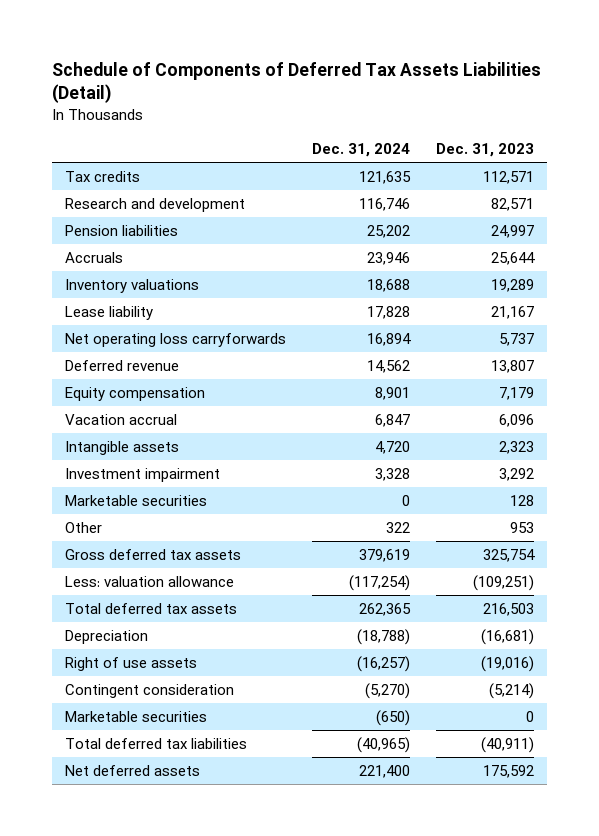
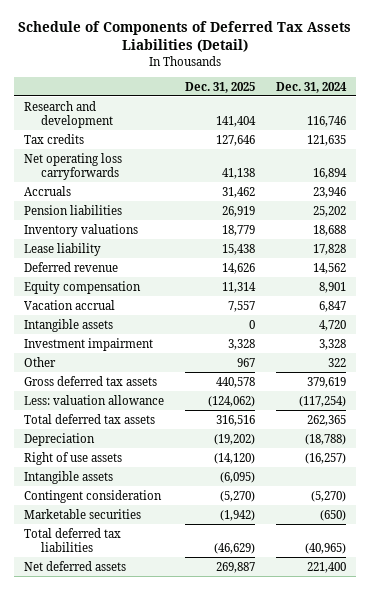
[436,142,535,157] Dec. 31, 2023 -> none
none -> [184,81,255,93] Dec. 31, 2025
[64,170,140,182] Tax credits -> [23,133,84,144] Tax credits
[64,332,286,347] Net operating loss carryforwards -> [23,152,122,180] Net operating loss carryforwards
[64,224,178,236] Pension liabilities -> [23,204,122,215] Pension liabilities
[64,494,207,506] Marketable securities -> none
none -> [23,470,113,484] Intangible assets

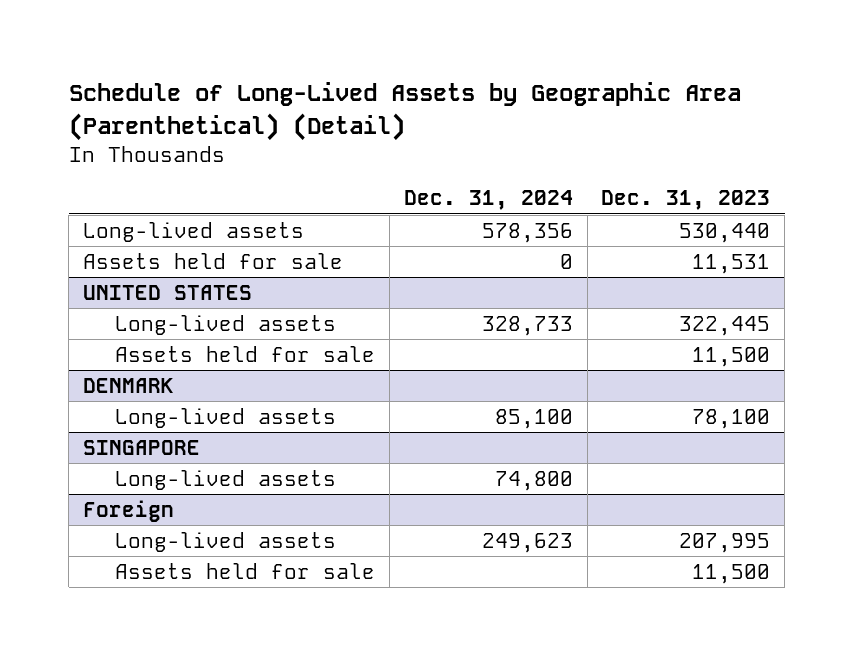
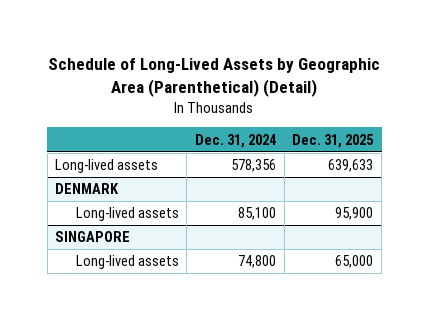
[601,190,771,211] Dec. 31, 2023 -> none
none -> [292,133,375,148] Dec. 31, 2025
[83,252,344,269] Assets held for sale -> none
[83,284,253,300] UNITED STATES -> none
[115,314,337,335] Long-lived assets -> none
[115,345,376,362] Assets held for sale -> none
[83,499,175,522] Foreign -> none
[115,531,337,552] Long-lived assets -> none
[115,562,376,579] Assets held for sale -> none

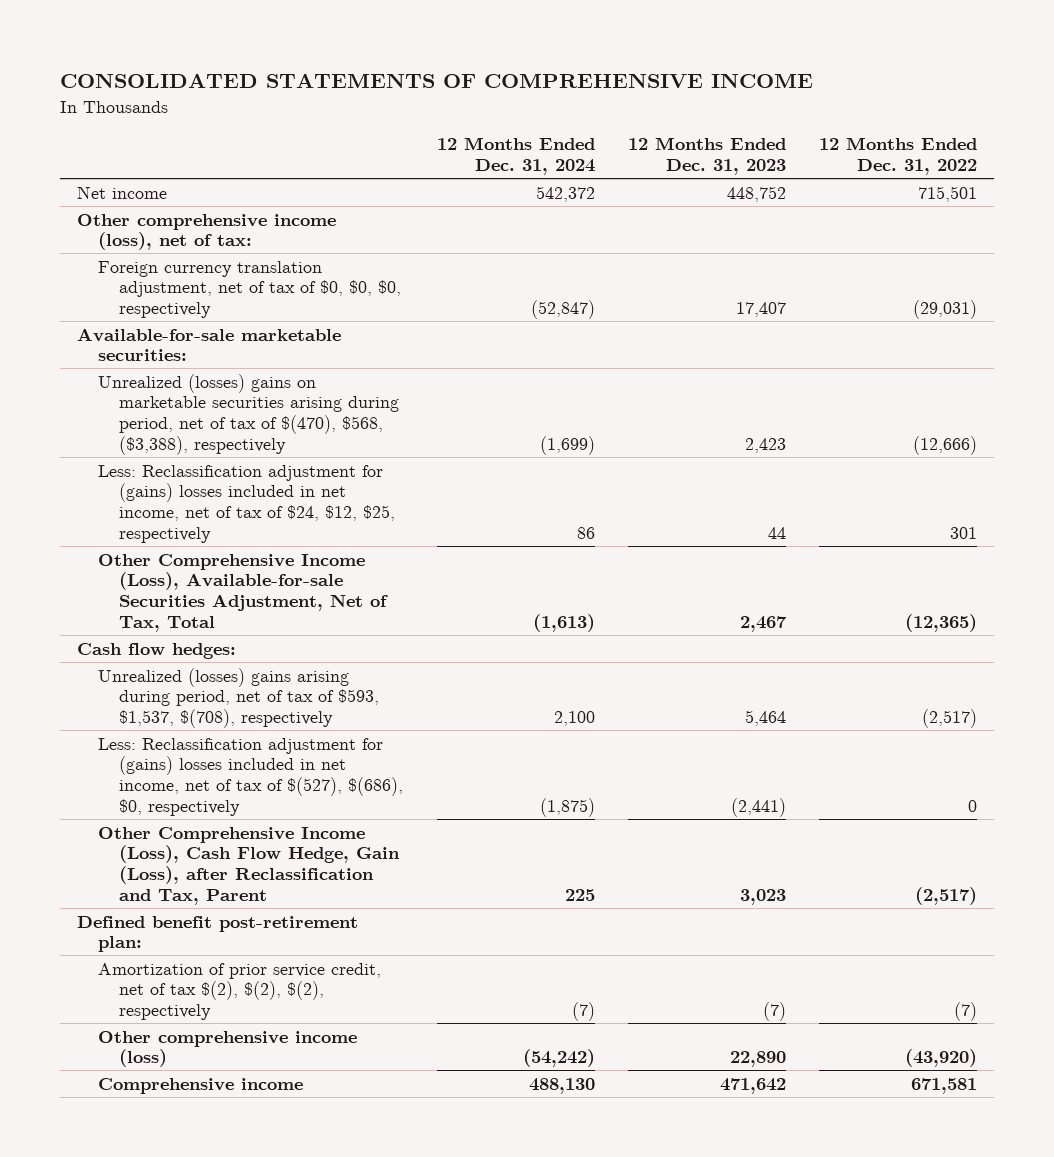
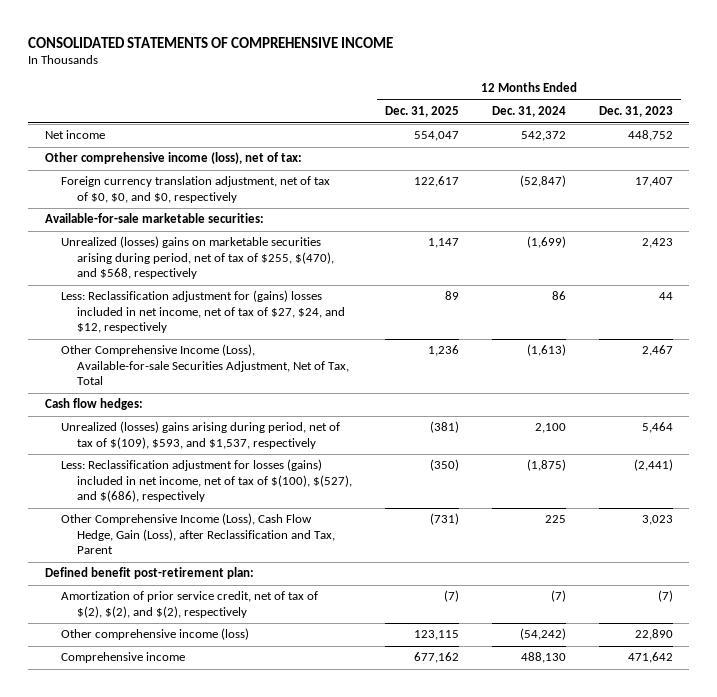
[819,137,978,176] 12 Months Ended Dec. 31, 2022 -> none
none -> [384,106,459,118] Dec. 31, 2025
[98,260,402,319] Foreign currency translation adjustment, net of tax of $0, $0, $0, respectively -> [60,176,330,203] Foreign currency translation adjustment, net of tax of $0, $0, and $0, respectively
[98,373,400,455] Unrealized (losses) gains on marketable securities arising during period, net of tax of $(470), $568, ($3,388), respectively -> [60,236,334,280] Unrealized (losses) gains on marketable securities arising during period, net of tax of $255, $(470), and $568, respectively
[98,464,396,543] Less: Reclassification adjustment for (gains) losses included in net income, net of tax of $24, $12, $25, respectively -> [60,290,345,334] Less: Reclassification adjustment for (gains) losses included in net income, net of tax of $27, $24, and $12, respectively
[98,667,380,729] Unrealized (losses) gains arising during period, net of tax of $593, $1,537, $(708), respectively -> [60,421,340,449] Unrealized (losses) gains arising during period, net of tax of $(109), $593, and $1,537, respectively
[98,737,404,816] Less: Reclassification adjustment for (gains) losses included in net income, net of tax of $(527), $(686), $0, respectively -> [60,459,352,503] Less: Reclassification adjustment for losses (gains) included in net income, net of tax of $(100), $(527), and $(686), respectively
[98,962,382,1021] Amortization of prior service credit, net of tax $(2), $(2), $(2), respectively -> [60,591,318,618] Amortization of prior service credit, net of tax of $(2), $(2), and $(2), respectively

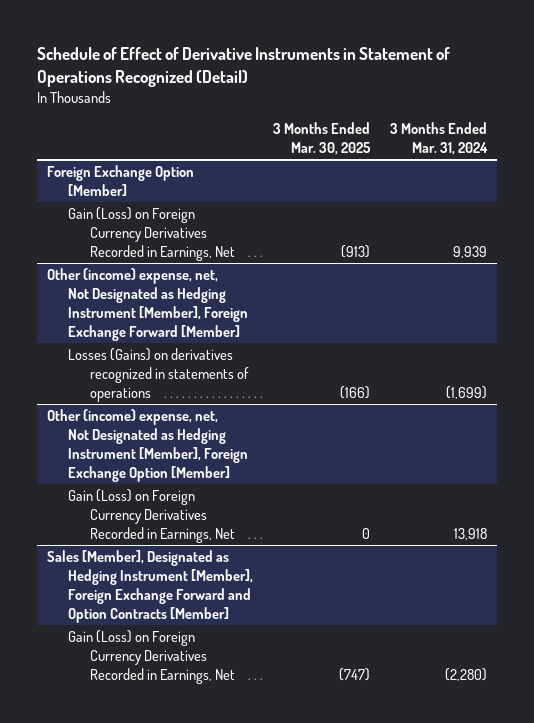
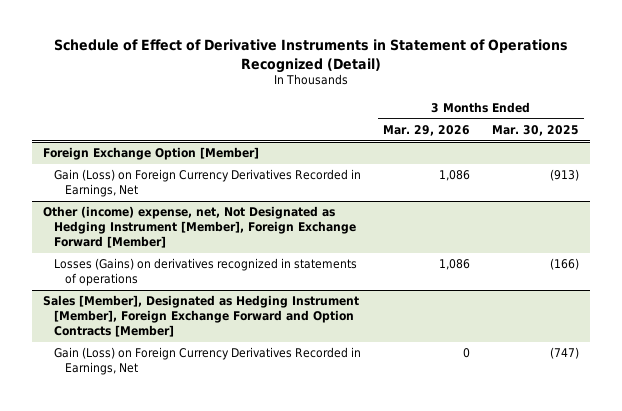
[389,122,488,156] 3 Months Ended Mar. 31, 2024 -> none
none -> [383,124,471,136] Mar. 29, 2026
[46,408,249,483] Other (income) expense, net, Not Designated as Hedging Instrument [Member], Foreign Exchange Option [Member] -> none
[68,488,235,544] Gain (Loss) on Foreign Currency Derivatives Recorded in Earnings, Net -> none

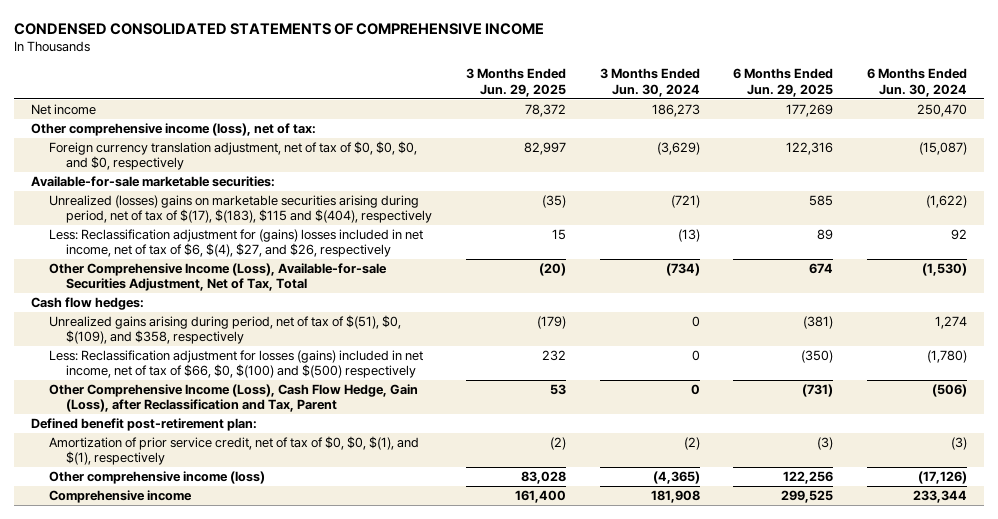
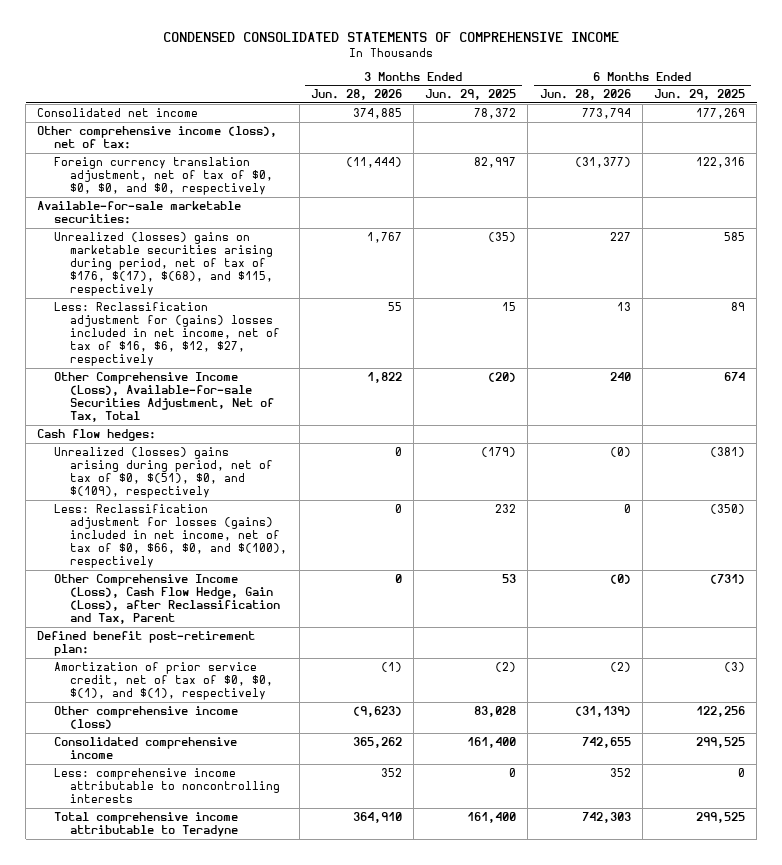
[599,68,700,97] 3 Months Ended Jun. 30, 2024 -> none
[866,68,967,97] 6 Months Ended Jun. 30, 2024 -> none
none -> [310,89,402,101] Jun. 28, 2026
none -> [539,89,631,101] Jun. 28, 2026
[30,103,96,115] Net income -> [37,107,199,117] Consolidated net income
[48,194,433,224] Unrealized (losses) gains on marketable securities arising during period, net of tax of $(17), $(183), $115 and $(404), respectively -> [53,231,274,296] Unrealized (losses) gains on marketable securities arising during period, net of tax of $176, $(17), $(68), and $115, respectively
[48,228,423,258] Less: Reclassification adjustment for (gains) losses included in net income, net of tax of $6, $(4), $27, and $26, respectively -> [53,301,281,366] Less: Reclassification adjustment for (gains) losses included in net income, net of tax of $16, $6, $12, $27, respectively
[48,314,401,345] Unrealized gains arising during period, net of tax of $(51), $0, $(109), and $358, respectively -> [53,446,274,498] Unrealized (losses) gains arising during period, net of tax of $0, $(51), $0, and $(109), respectively
[48,349,423,379] Less: Reclassification adjustment for losses (gains) included in net income, net of tax of $66, $0, $(100) and $(500) respectively -> [53,503,288,568] Less: Reclassification adjustment for losses (gains) included in net income, net of tax of $0, $66, $0, and $(100), respectively
none -> [53,736,237,759] Consolidated comprehensive income
none -> [53,767,281,803] Less: comprehensive income attributable to noncontrolling interests
[48,489,192,503] Comprehensive income -> [53,811,239,837] Total comprehensive income attributable to Teradyne

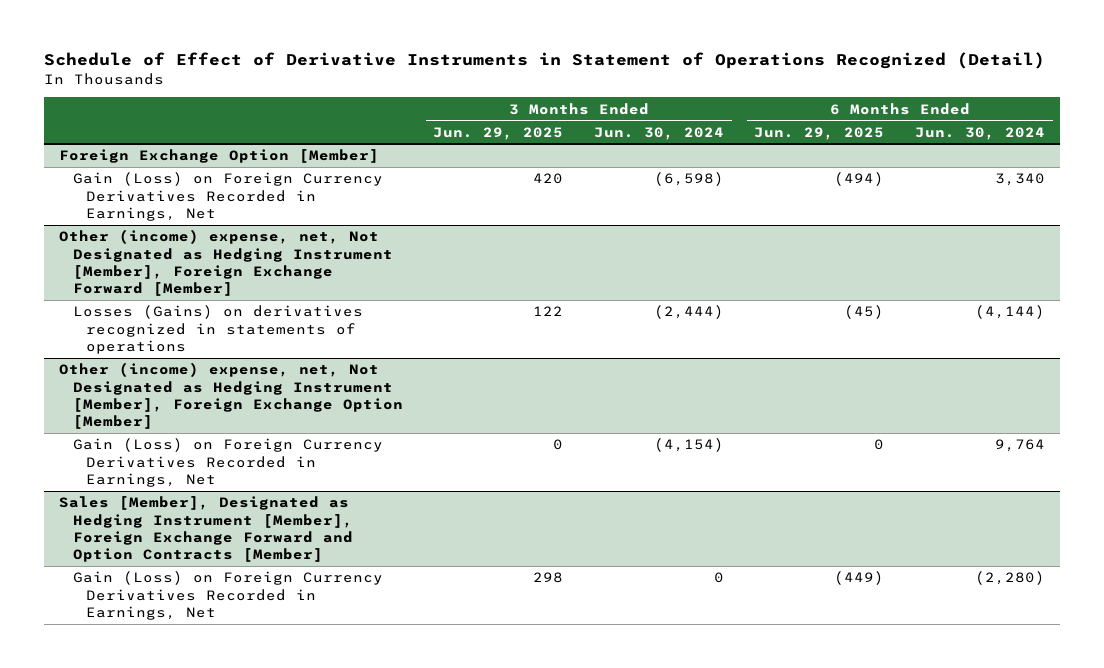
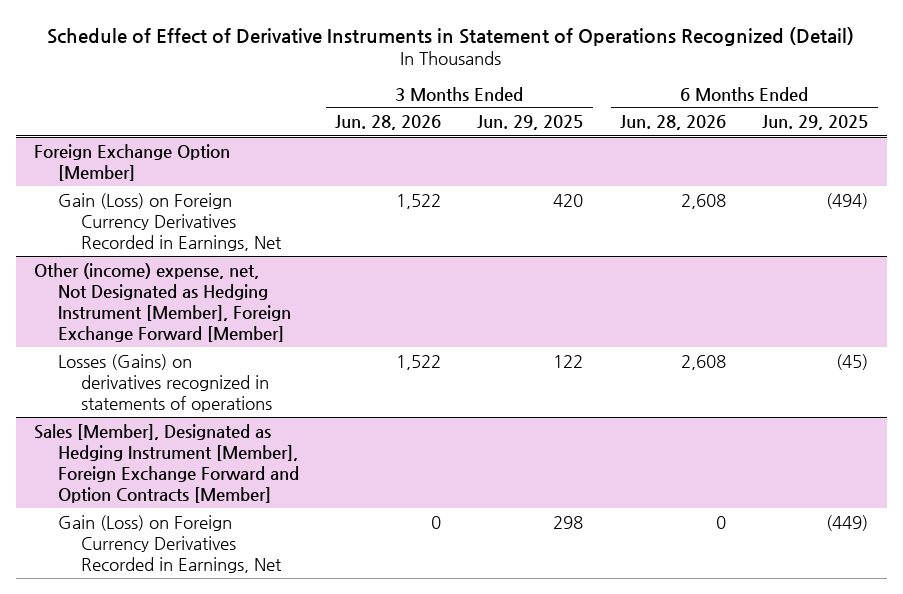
[593,126,724,140] Jun. 30, 2024 -> none
[914,126,1045,140] Jun. 30, 2024 -> none
none -> [335,115,442,131] Jun. 28, 2026
none -> [619,115,726,131] Jun. 28, 2026
[59,362,403,430] Other (income) expense, net, Not Designated as Hedging Instrument [Member], Foreign Exchange Option [Member] -> none
[72,438,383,488] Gain (Loss) on Foreign Currency Derivatives Recorded in Earnings, Net -> none

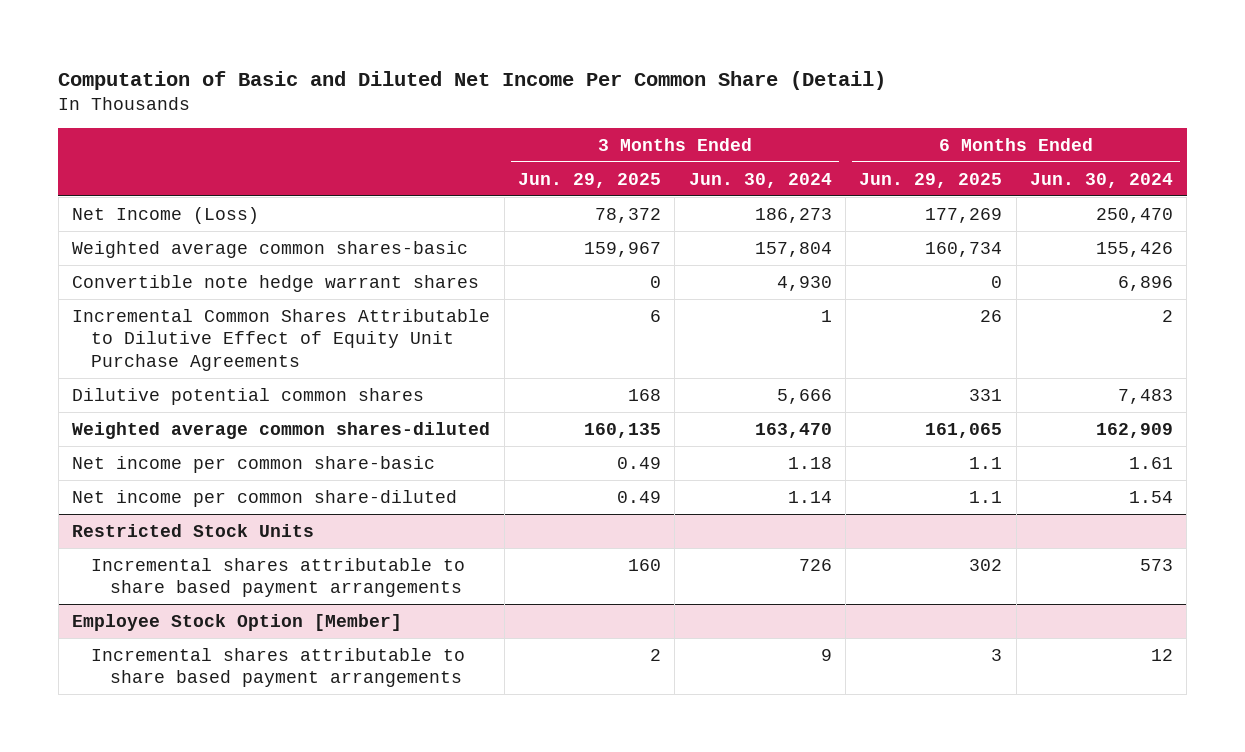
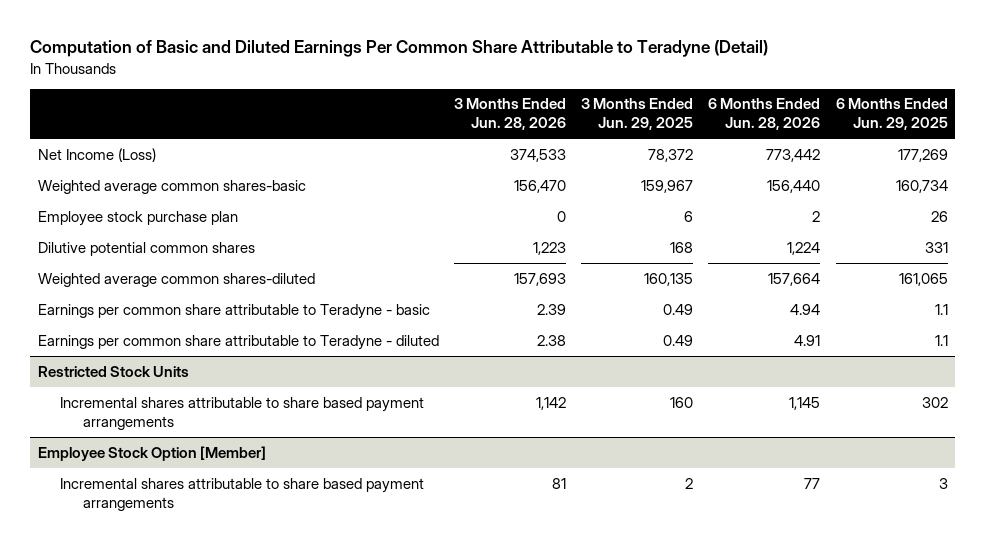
[58,71,887,91] Computation of Basic and Diluted Net Income Per Common Share (Detail) -> [30,40,769,58] Computation of Basic and Diluted Earnings Per Common Share Attributable to Teradyne (Detail)
[688,172,832,188] Jun. 30, 2024 -> none
[1029,172,1173,188] Jun. 30, 2024 -> none
none -> [453,98,566,131] 3 Months Ended Jun. 28, 2026
none -> [708,98,821,131] 6 Months Ended Jun. 28, 2026
[72,274,480,292] Convertible note hedge warrant shares -> none
[72,308,491,371] Incremental Common Shares Attributable to Dilutive Effect of Equity Unit Purchase Agreements -> [37,210,238,226] Employee stock purchase plan
[72,455,436,473] Net income per common share-basic -> [37,303,430,319] Earnings per common share attributable to Teradyne - basic
[72,489,458,507] Net income per common share-diluted -> [37,334,439,350] Earnings per common share attributable to Teradyne - diluted

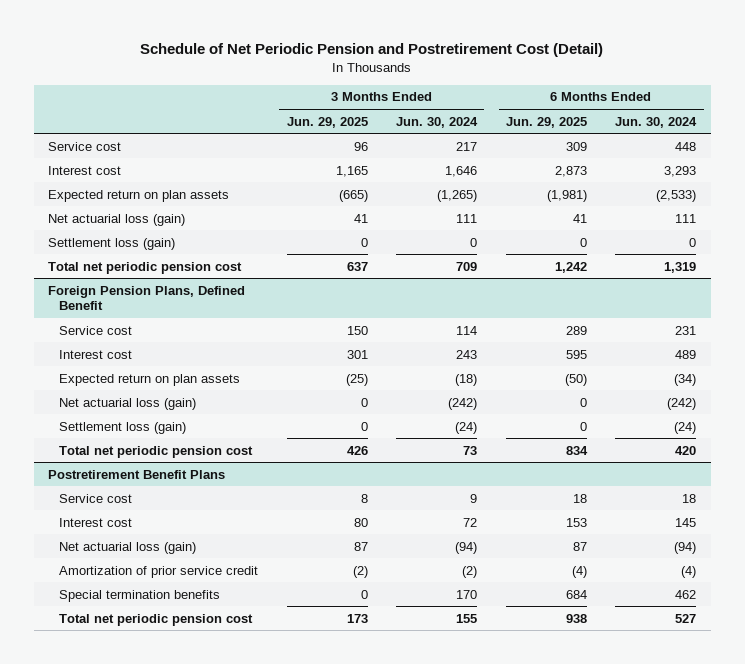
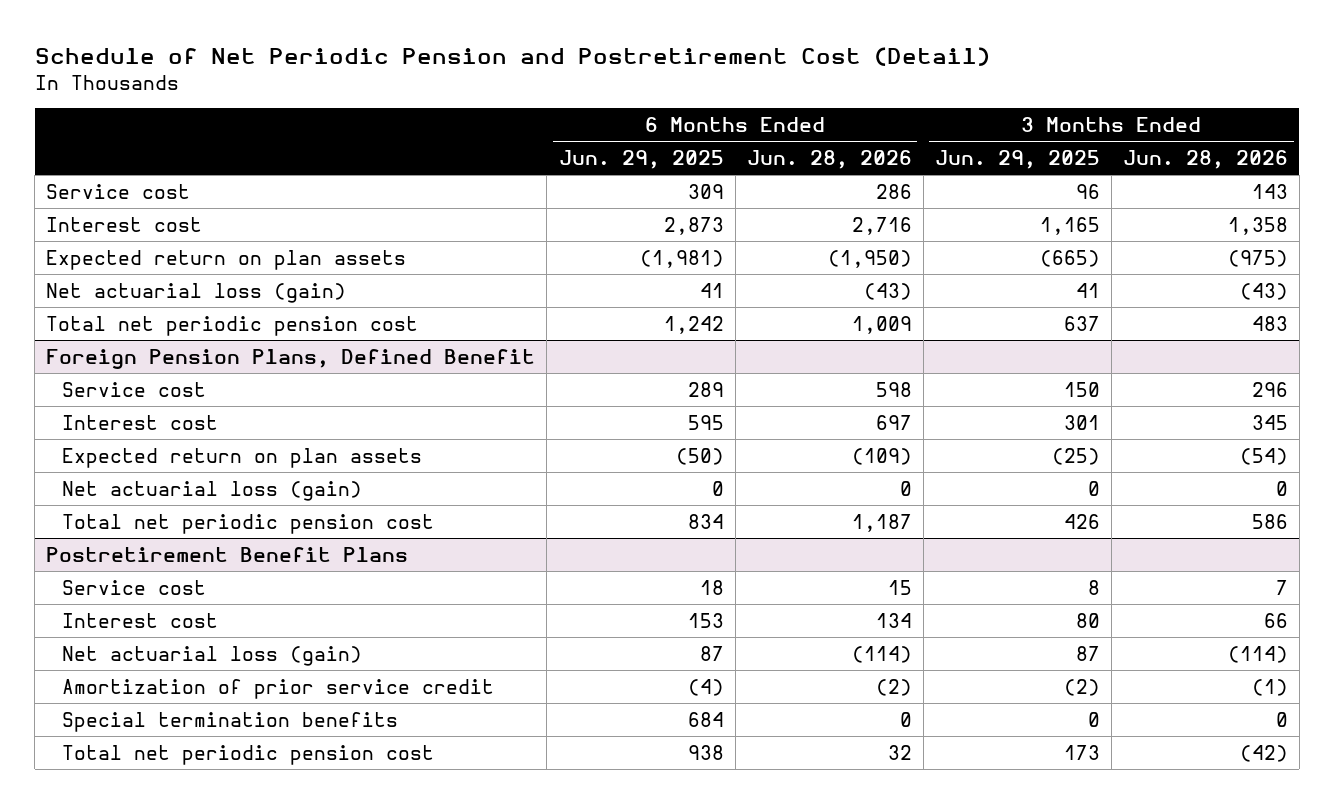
[396,116,479,128] Jun. 30, 2024 -> none
[615,116,698,128] Jun. 30, 2024 -> none
none -> [746,149,912,169] Jun. 28, 2026
none -> [1122,149,1288,169] Jun. 28, 2026
[48,237,176,250] Settlement loss (gain) -> none
[58,421,186,434] Settlement loss (gain) -> none

